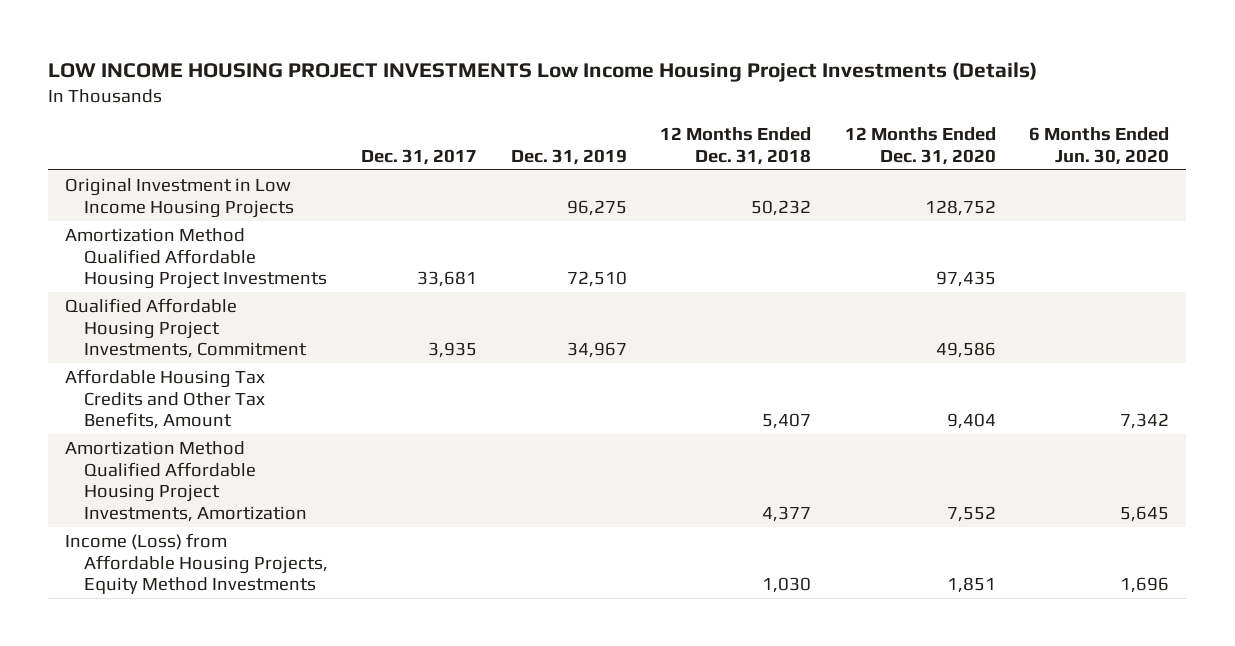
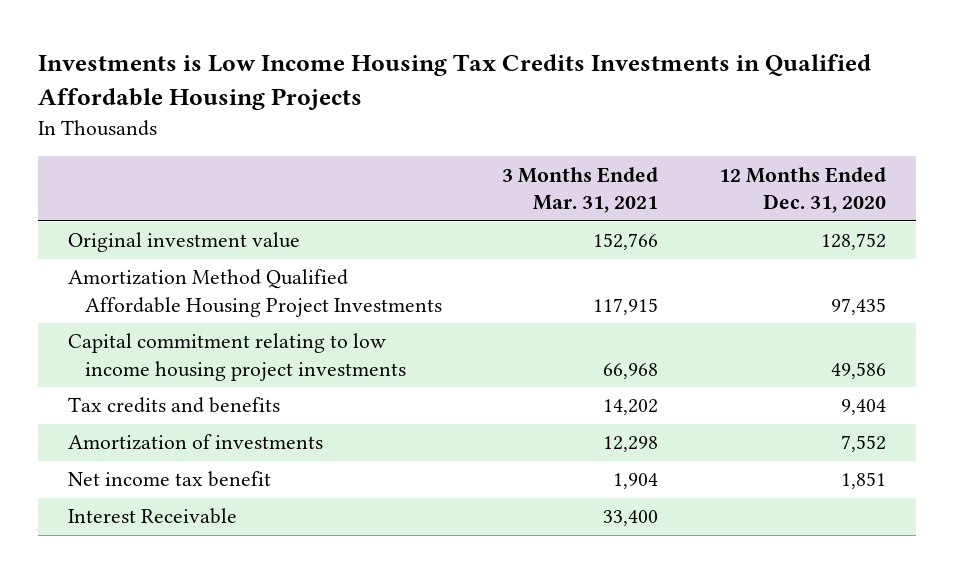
[48,62,1038,83] LOW INCOME HOUSING PROJECT INVESTMENTS Low Income Housing Project Investments (Details) -> [37,54,871,111] Investments is Low Income Housing Tax Credits Investments in Qualified Affordable Housing Projects
[361,148,478,165] Dec. 31, 2017 -> none
[510,148,627,165] Dec. 31, 2019 -> none
[660,127,812,165] 12 Months Ended Dec. 31, 2018 -> none
[1029,127,1170,165] 6 Months Ended Jun. 30, 2020 -> none
none -> [502,166,659,214] 3 Months Ended Mar. 31, 2021
[65,178,294,218] Original Investment in Low Income Housing Projects -> [67,232,300,253] Original investment value
[65,298,307,359] Qualified Affordable Housing Project Investments, Commitment -> [67,333,406,381] Capital commitment relating to low income housing project investments
[65,369,266,430] Affordable Housing Tax Credits and Other Tax Benefits, Amount -> [67,397,280,414] Tax credits and benefits
[65,441,307,522] Amortization Method Qualified Affordable Housing Project Investments, Amortization -> [67,434,323,451] Amortization of investments
[65,533,328,595] Income (Loss) from Affordable Housing Projects, Equity Method Investments -> [67,471,271,488] Net income tax benefit
none -> [67,508,237,525] Interest Receivable

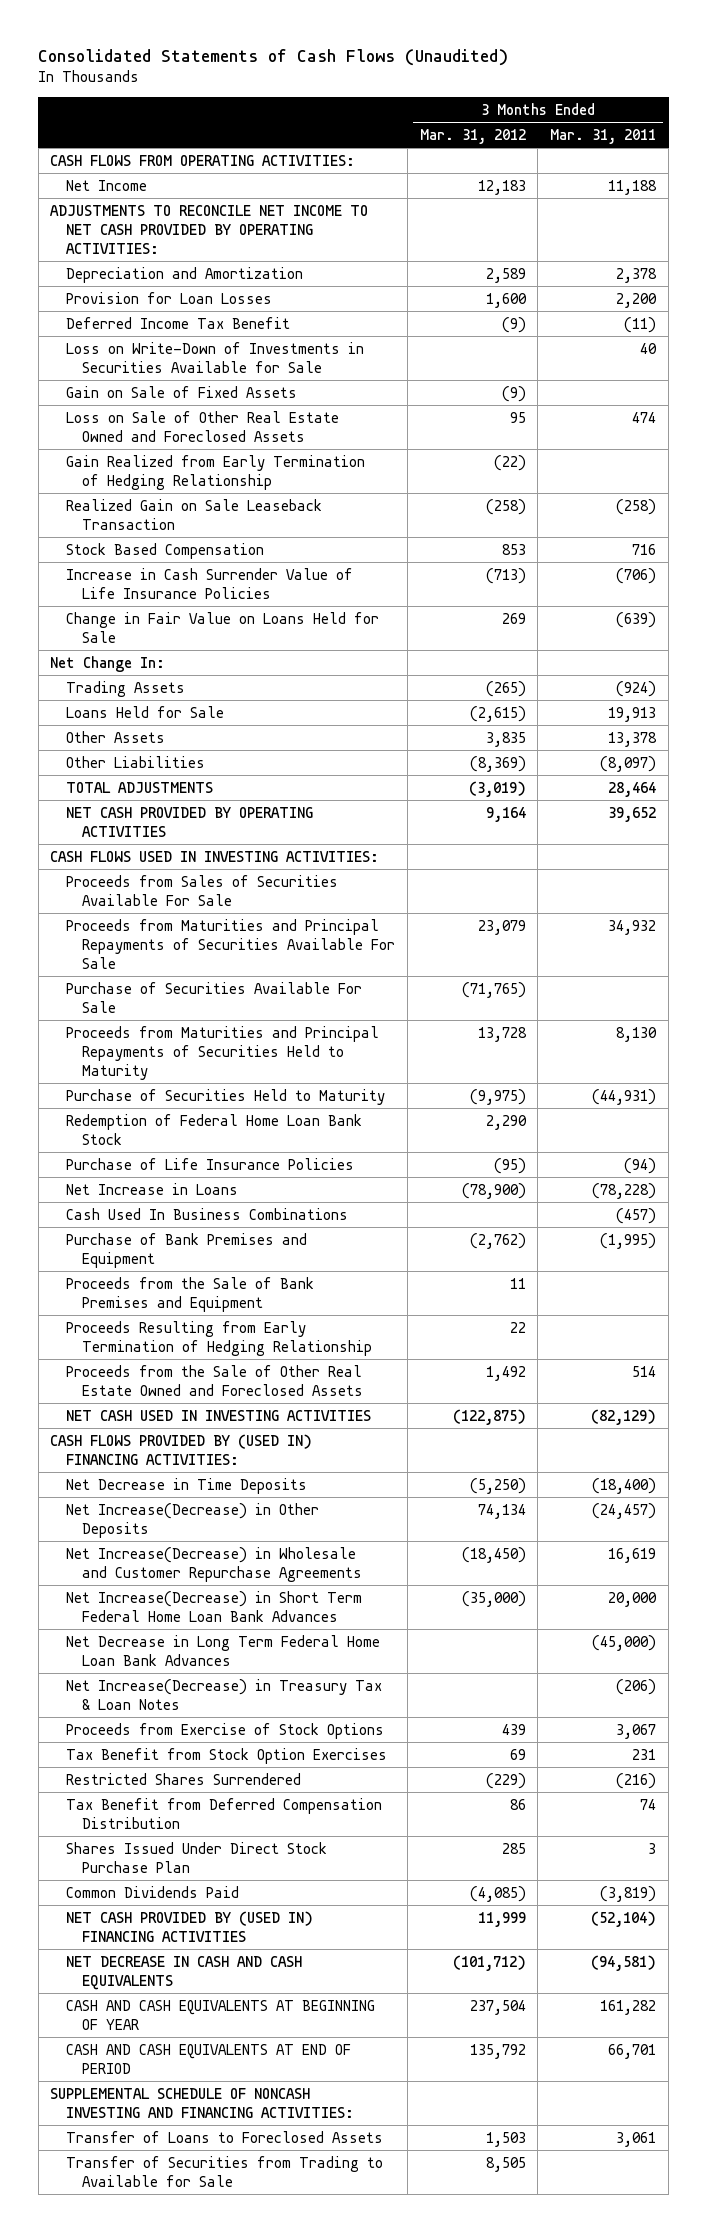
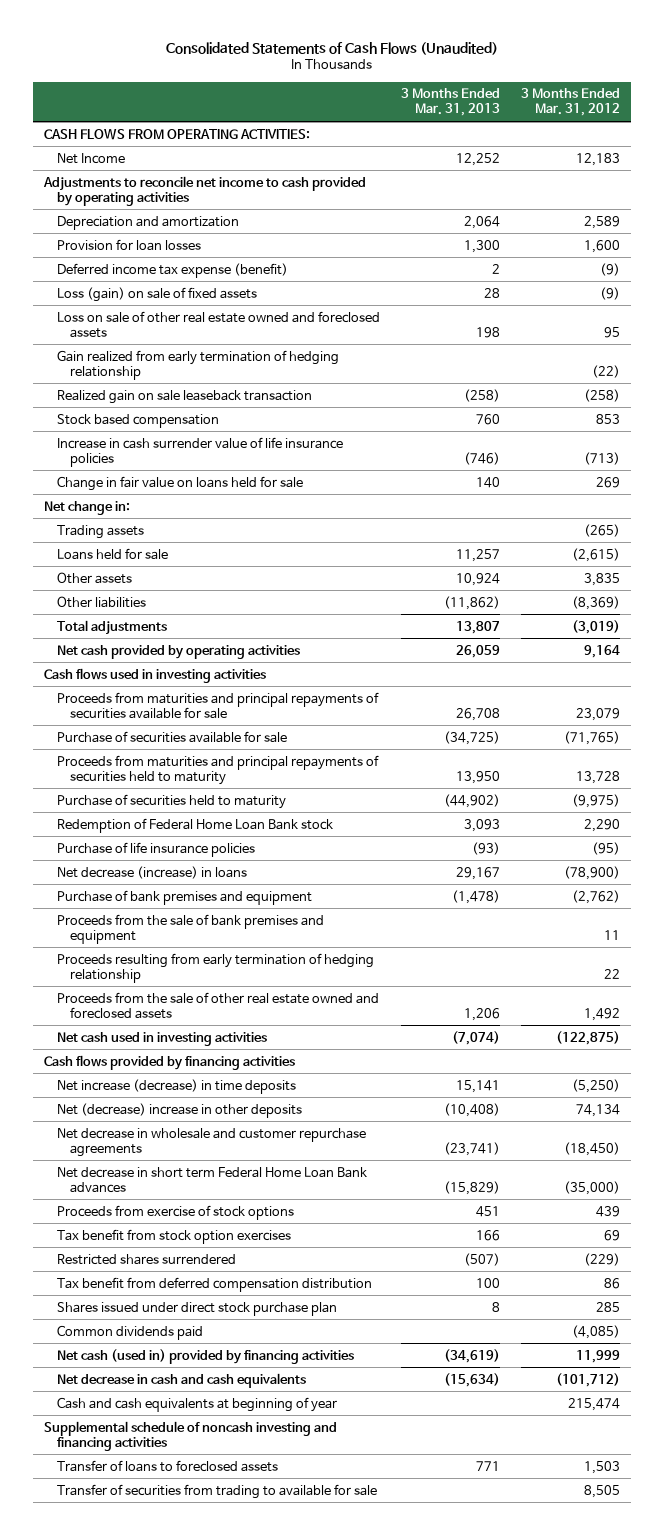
[550,128,657,144] Mar. 31, 2011 -> none
none -> [400,88,500,117] 3 Months Ended Mar. 31, 2013
[66,341,365,373] Loss on Write-Down of Investments in Securities Available for Sale -> none
[66,874,339,906] Proceeds from Sales of Securities Available For Sale -> none
[66,1207,349,1220] Cash Used In Business Combinations -> none
[66,1634,381,1666] Net Decrease in Long Term Federal Home Loan Bank Advances -> none
[66,1678,383,1710] Net Increase(Decrease) in Treasury Tax & Loan Notes -> none
[66,2043,352,2074] CASH AND CASH EQUIVALENTS AT END OF PERIOD -> none
[50,204,369,254] ADJUSTMENTS TO RECONCILE NET INCOME TO NET CASH PROVIDED BY OPERATING ACTIVITIES: -> [42,175,366,206] Adjustments to reconcile net income to cash provided by operating activities
[66,266,304,283] Depreciation and Amortization -> [56,215,239,230] Depreciation and amortization
[66,291,273,304] Provision for Loan Losses -> [56,238,201,251] Provision for loan losses
[66,316,291,329] Deferred Income Tax Benefit -> [56,262,288,278] Deferred income tax expense (benefit)
[66,385,298,398] Gain on Sale of Fixed Assets -> [56,286,257,302] Loss (gain) on sale of fixed assets
[66,410,340,442] Loss on Sale of Other Real Estate Owned and Foreclosed Assets -> [56,310,380,338] Loss on sale of other real estate owned and foreclosed assets
[66,454,366,490] Gain Realized from Early Termination of Hedging Relationship -> [56,349,339,380] Gain realized from early termination of hedging relationship
[66,498,323,530] Realized Gain on Sale Leaseback Transaction -> [56,389,312,404] Realized gain on sale leaseback transaction
[66,542,265,559] Stock Based Compensation -> [56,413,219,428] Stock based compensation
[66,567,354,599] Increase in Cash Surrender Value of Life Insurance Policies -> [56,436,343,467] Increase in cash surrender value of life insurance policies
[66,611,380,643] Change in Fair Value on Loans Held for Sale -> [56,475,303,491] Change in fair value on loans held for sale
[50,655,166,672] Net Change In: -> [43,500,130,515] Net change in:
[66,680,186,697] Trading Assets -> [56,524,144,539] Trading assets
[66,705,225,718] Loans Held for Sale -> [56,547,168,560] Loans held for sale
[66,730,166,743] Other Assets -> [56,571,132,584] Other assets
[66,755,206,768] Other Liabilities -> [56,595,146,608] Other liabilities
[66,781,214,793] TOTAL ADJUSTMENTS -> [56,619,167,635] Total adjustments
[66,806,314,837] NET CASH PROVIDED BY OPERATING ACTIVITIES -> [56,644,300,659] Net cash provided by operating activities
[50,850,380,862] CASH FLOWS USED IN INVESTING ACTIVITIES: -> [43,667,266,683] Cash flows used in investing activities
[66,918,395,969] Proceeds from Maturities and Principal Repayments of Securities Available For Sale -> [56,691,379,719] Proceeds from maturities and principal repayments of securities available for sale
[66,981,363,1013] Purchase of Securities Available For Sale -> [56,730,287,743] Purchase of securities available for sale
[66,1025,380,1080] Proceeds from Maturities and Principal Repayments of Securities Held to Maturity -> [56,754,379,785] Proceeds from maturities and principal repayments of securities held to maturity
[66,1088,386,1105] Purchase of Securities Held to Maturity -> [56,793,286,809] Purchase of securities held to maturity
[66,1113,363,1145] Redemption of Federal Home Loan Bank Stock -> [56,817,333,833] Redemption of Federal Home Loan Bank stock
[66,1157,355,1170] Purchase of Life Insurance Policies -> [56,841,255,857] Purchase of life insurance policies
[66,1182,239,1195] Net Increase in Loans -> [56,865,247,879] Net decrease (increase) in loans
[66,1232,308,1268] Purchase of Bank Premises and Equipment -> [56,889,312,905] Purchase of bank premises and equipment
[66,1276,315,1312] Proceeds from the Sale of Bank Premises and Equipment -> [56,913,324,944] Proceeds from the sale of bank premises and equipment
[66,1320,372,1356] Proceeds Resulting from Early Termination of Hedging Relationship -> [56,952,374,983] Proceeds resulting from early termination of hedging relationship
[66,1364,363,1396] Proceeds from the Sale of Other Real Estate Owned and Foreclosed Assets -> [56,991,379,1019] Proceeds from the sale of other real estate owned and foreclosed assets
[66,1409,372,1421] NET CASH USED IN INVESTING ACTIVITIES -> [56,1031,267,1046] Net cash used in investing activities
[50,1433,313,1465] CASH FLOWS PROVIDED BY (USED IN) FINANCING ACTIVITIES: -> [43,1054,295,1070] Cash flows provided by financing activities
[66,1477,308,1494] Net Decrease in Time Deposits -> [56,1078,296,1094] Net increase (decrease) in time deposits
[66,1502,320,1538] Net Increase(Decrease) in Other Deposits -> [56,1102,302,1118] Net (decrease) increase in other deposits
[66,1546,362,1582] Net Increase(Decrease) in Wholesale and Customer Repurchase Agreements -> [56,1127,366,1157] Net decrease in wholesale and customer repurchase agreements
[66,1590,363,1622] Net Increase(Decrease) in Short Term Federal Home Loan Bank Advances -> [56,1166,367,1193] Net decrease in short term Federal Home Loan Bank advances
[66,1722,385,1739] Proceeds from Exercise of Stock Options -> [56,1204,294,1220] Proceeds from exercise of stock options
[66,1747,388,1764] Tax Benefit from Stock Option Exercises -> [56,1228,291,1244] Tax benefit from stock option exercises
[66,1772,302,1785] Restricted Shares Surrendered -> [56,1253,236,1265] Restricted shares surrendered
[66,1797,383,1829] Tax Benefit from Deferred Compensation Distribution -> [56,1276,372,1292] Tax benefit from deferred compensation distribution
[66,1841,328,1873] Shares Issued Under Direct Stock Purchase Plan -> [56,1301,337,1316] Shares issued under direct stock purchase plan
[66,1885,240,1898] Common Dividends Paid -> [56,1324,203,1340] Common dividends paid
[66,1910,314,1942] NET CASH PROVIDED BY (USED IN) FINANCING ACTIVITIES -> [56,1348,354,1364] Net cash (used in) provided by financing activities
[66,1955,303,1990] NET DECREASE IN CASH AND CASH EQUIVALENTS -> [56,1372,306,1388] Net decrease in cash and cash equivalents
[66,1999,376,2030] CASH AND CASH EQUIVALENTS AT BEGINNING OF YEAR -> [56,1396,337,1412] Cash and cash equivalents at beginning of year
[469,1999,526,2015] 237,504 -> [568,1397,621,1411] 215,474
[50,2087,355,2118] SUPPLEMENTAL SCHEDULE OF NONCASH INVESTING AND FINANCING ACTIVITIES: -> [43,1420,337,1451] Supplemental schedule of noncash investing and financing activities
[66,2130,384,2143] Transfer of Loans to Foreclosed Assets -> [56,1459,278,1472] Transfer of loans to foreclosed assets
[66,2155,384,2187] Transfer of Securities from Trading to Available for Sale -> [56,1483,377,1499] Transfer of securities from trading to available for sale

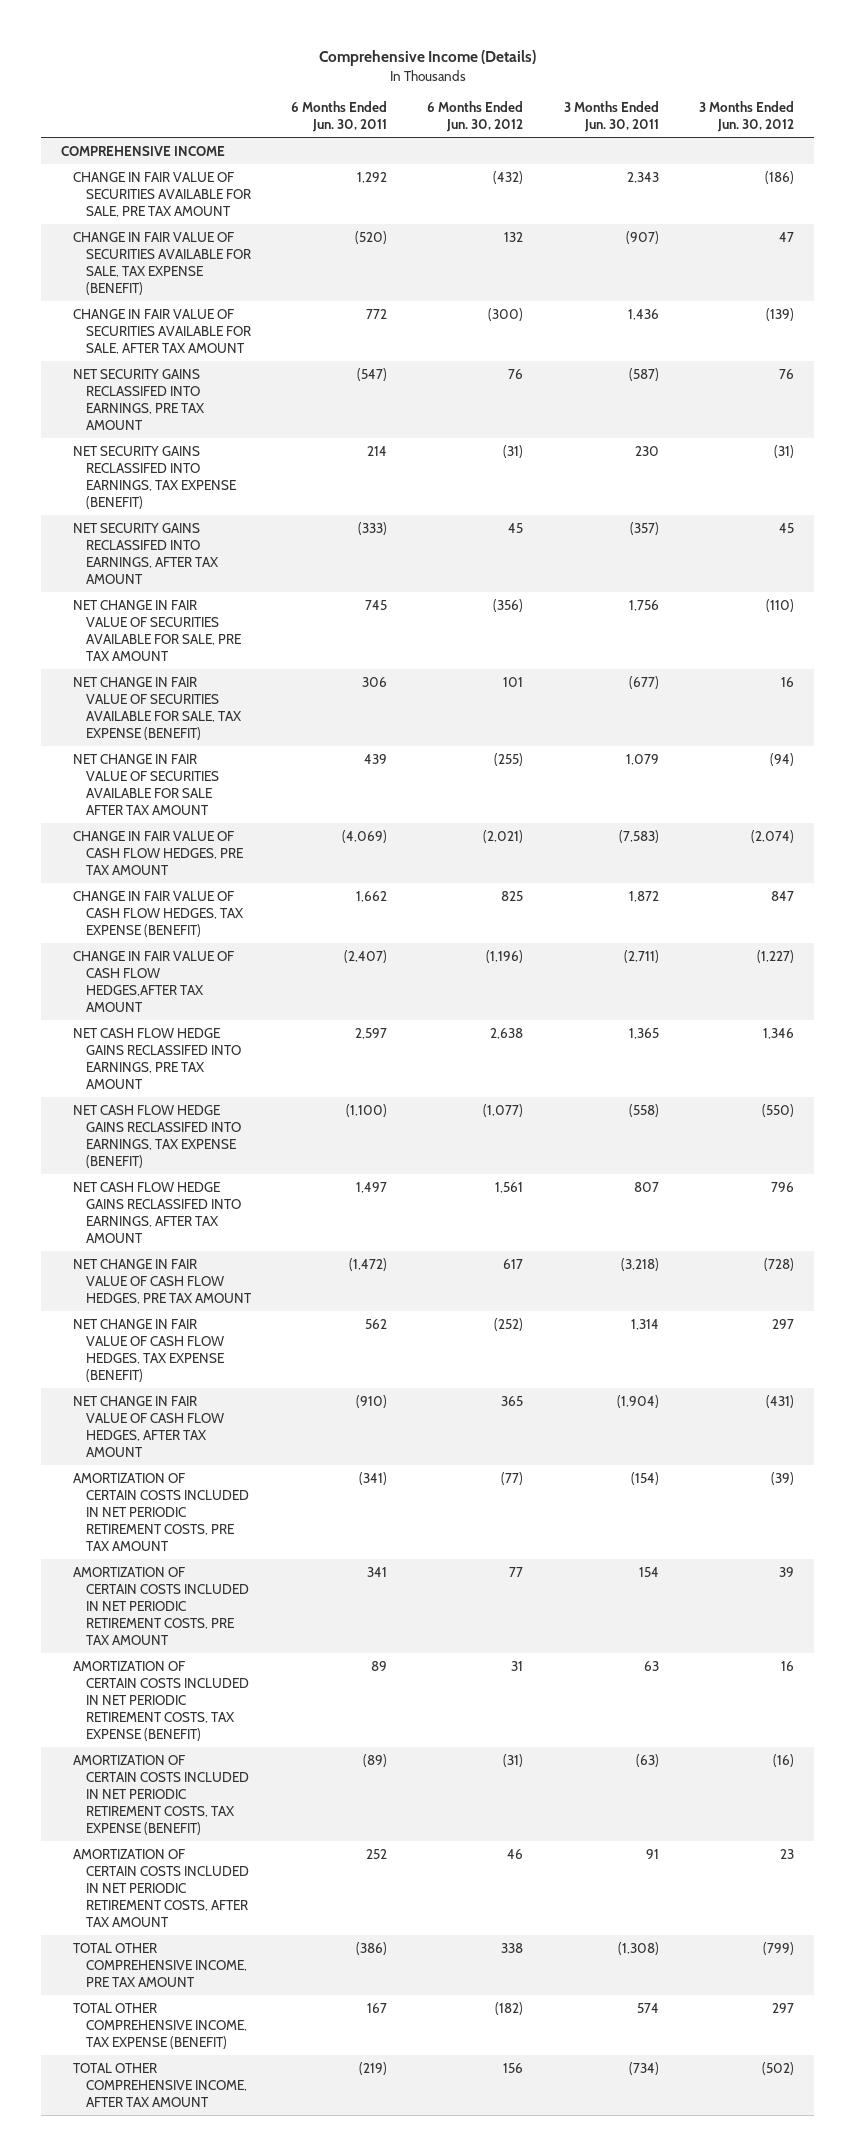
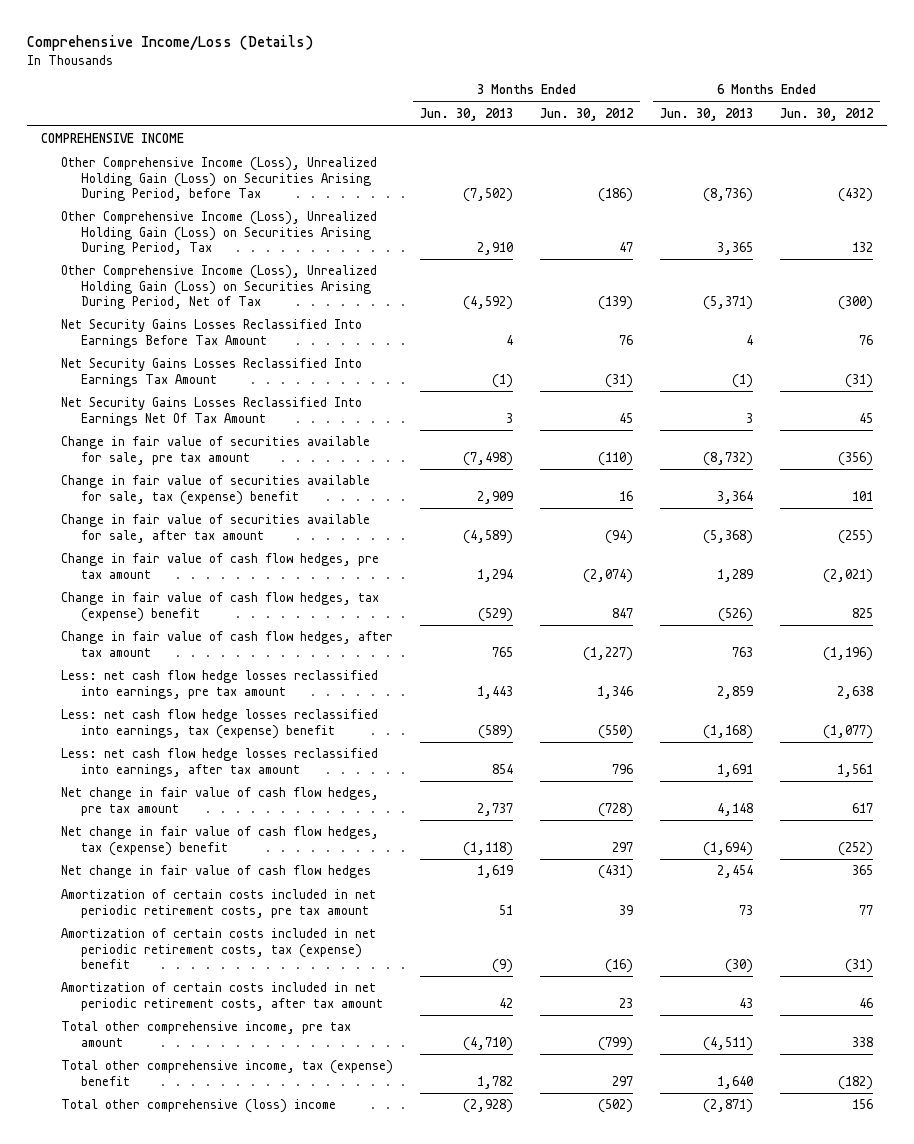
[318,50,536,67] Comprehensive Income (Details) -> [27,35,314,52] Comprehensive Income/Loss (Details)
[291,101,388,133] 6 Months Ended Jun. 30, 2011 -> none
[563,101,659,133] 3 Months Ended Jun. 30, 2011 -> none
none -> [420,108,514,122] Jun. 30, 2013
none -> [660,108,754,122] Jun. 30, 2013
[73,1566,249,1646] AMORTIZATION OF CERTAIN COSTS INCLUDED IN NET PERIODIC RETIREMENT COSTS, PRE TAX AMOUNT -> none
[73,1754,249,1836] AMORTIZATION OF CERTAIN COSTS INCLUDED IN NET PERIODIC RETIREMENT COSTS, TAX EXPENSE (BENEFIT) -> none
[73,171,251,217] CHANGE IN FAIR VALUE OF SECURITIES AVAILABLE FOR SALE, PRE TAX AMOUNT -> [61,157,378,201] Other Comprehensive Income (Loss), Unrealized Holding Gain (Loss) on Securities Arising During Period, before Tax
[73,231,251,296] CHANGE IN FAIR VALUE OF SECURITIES AVAILABLE FOR SALE, TAX EXPENSE (BENEFIT) -> [61,211,378,255] Other Comprehensive Income (Loss), Unrealized Holding Gain (Loss) on Securities Arising During Period, Tax
[73,308,251,354] CHANGE IN FAIR VALUE OF SECURITIES AVAILABLE FOR SALE, AFTER TAX AMOUNT -> [61,265,378,309] Other Comprehensive Income (Loss), Unrealized Holding Gain (Loss) on Securities Arising During Period, Net of Tax
[73,368,205,431] NET SECURITY GAINS RECLASSIFED INTO EARNINGS, PRE TAX AMOUNT -> [61,319,363,348] Net Security Gains Losses Reclassified Into Earnings Before Tax Amount
[73,445,236,510] NET SECURITY GAINS RECLASSIFED INTO EARNINGS, TAX EXPENSE (BENEFIT) -> [61,358,363,387] Net Security Gains Losses Reclassified Into Earnings Tax Amount
[73,522,219,585] NET SECURITY GAINS RECLASSIFED INTO EARNINGS, AFTER TAX AMOUNT -> [61,397,363,426] Net Security Gains Losses Reclassified Into Earnings Net Of Tax Amount
[73,599,241,662] NET CHANGE IN FAIR VALUE OF SECURITIES AVAILABLE FOR SALE, PRE TAX AMOUNT -> [61,436,371,465] Change in fair value of securities available for sale, pre tax amount
[73,676,242,741] NET CHANGE IN FAIR VALUE OF SECURITIES AVAILABLE FOR SALE, TAX EXPENSE (BENEFIT) -> [61,475,371,505] Change in fair value of securities available for sale, tax (expense) benefit
[73,753,219,816] NET CHANGE IN FAIR VALUE OF SECURITIES AVAILABLE FOR SALE AFTER TAX AMOUNT -> [61,514,371,543] Change in fair value of securities available for sale, after tax amount
[73,830,243,875] CHANGE IN FAIR VALUE OF CASH FLOW HEDGES, PRE TAX AMOUNT -> [61,553,380,579] Change in fair value of cash flow hedges, pre tax amount
[73,890,244,937] CHANGE IN FAIR VALUE OF CASH FLOW HEDGES, TAX EXPENSE (BENEFIT) -> [61,592,380,622] Change in fair value of cash flow hedges, tax (expense) benefit
[73,950,235,1013] CHANGE IN FAIR VALUE OF CASH FLOW HEDGES,AFTER TAX AMOUNT -> [61,631,394,657] Change in fair value of cash flow hedges, after tax amount
[73,1027,241,1090] NET CASH FLOW HEDGE GAINS RECLASSIFED INTO EARNINGS, PRE TAX AMOUNT -> [61,670,379,699] Less: net cash flow hedge losses reclassified into earnings, pre tax amount
[73,1104,241,1169] NET CASH FLOW HEDGE GAINS RECLASSIFED INTO EARNINGS, TAX EXPENSE (BENEFIT) -> [61,709,379,739] Less: net cash flow hedge losses reclassified into earnings, tax (expense) benefit
[73,1181,241,1244] NET CASH FLOW HEDGE GAINS RECLASSIFED INTO EARNINGS, AFTER TAX AMOUNT -> [61,748,379,777] Less: net cash flow hedge losses reclassified into earnings, after tax amount
[73,1258,251,1304] NET CHANGE IN FAIR VALUE OF CASH FLOW HEDGES, PRE TAX AMOUNT -> [61,787,380,816] Net change in fair value of cash flow hedges, pre tax amount
[73,1318,224,1383] NET CHANGE IN FAIR VALUE OF CASH FLOW HEDGES, TAX EXPENSE (BENEFIT) -> [61,826,380,856] Net change in fair value of cash flow hedges, tax (expense) benefit
[73,1395,224,1458] NET CHANGE IN FAIR VALUE OF CASH FLOW HEDGES, AFTER TAX AMOUNT -> [61,865,372,879] Net change in fair value of cash flow hedges
[73,1472,249,1552] AMORTIZATION OF CERTAIN COSTS INCLUDED IN NET PERIODIC RETIREMENT COSTS, PRE TAX AMOUNT -> [61,889,377,918] Amortization of certain costs included in net periodic retirement costs, pre tax amount
[501,1471,524,1485] (77) -> [859,904,874,915] 77
[771,1471,795,1485] (39) -> [619,904,634,915] 39
[73,1660,249,1742] AMORTIZATION OF CERTAIN COSTS INCLUDED IN NET PERIODIC RETIREMENT COSTS, TAX EXPENSE (BENEFIT) -> [61,928,377,969] Amortization of certain costs included in net periodic retirement costs, tax (expense) benefit
[511,1660,524,1671] 31 -> [845,958,874,973] (31)
[781,1660,795,1671] 16 -> [605,958,634,973] (16)
[73,1848,249,1928] AMORTIZATION OF CERTAIN COSTS INCLUDED IN NET PERIODIC RETIREMENT COSTS, AFTER TAX AMOUNT -> [61,982,384,1011] Amortization of certain costs included in net periodic retirement costs, after tax amount
[73,1942,247,1987] TOTAL OTHER COMPREHENSIVE INCOME, PRE TAX AMOUNT -> [61,1021,352,1047] Total other comprehensive income, pre tax amount
[73,2002,247,2049] TOTAL OTHER COMPREHENSIVE INCOME, TAX EXPENSE (BENEFIT) -> [61,1060,394,1086] Total other comprehensive income, tax (expense) benefit
[73,2062,247,2107] TOTAL OTHER COMPREHENSIVE INCOME, AFTER TAX AMOUNT -> [61,1099,337,1114] Total other comprehensive (loss) income

